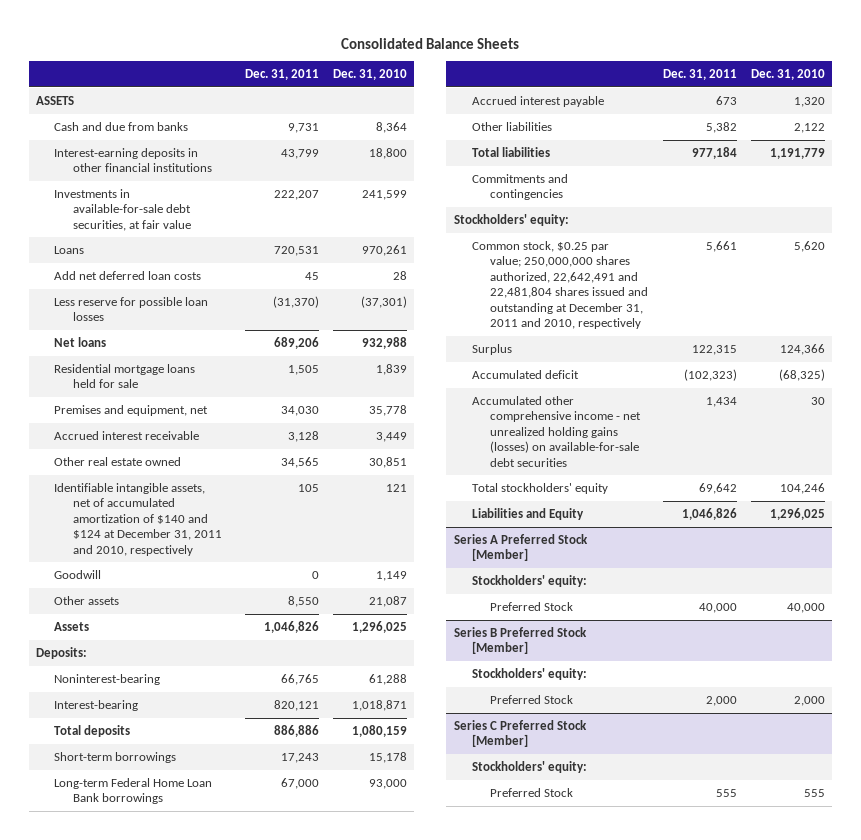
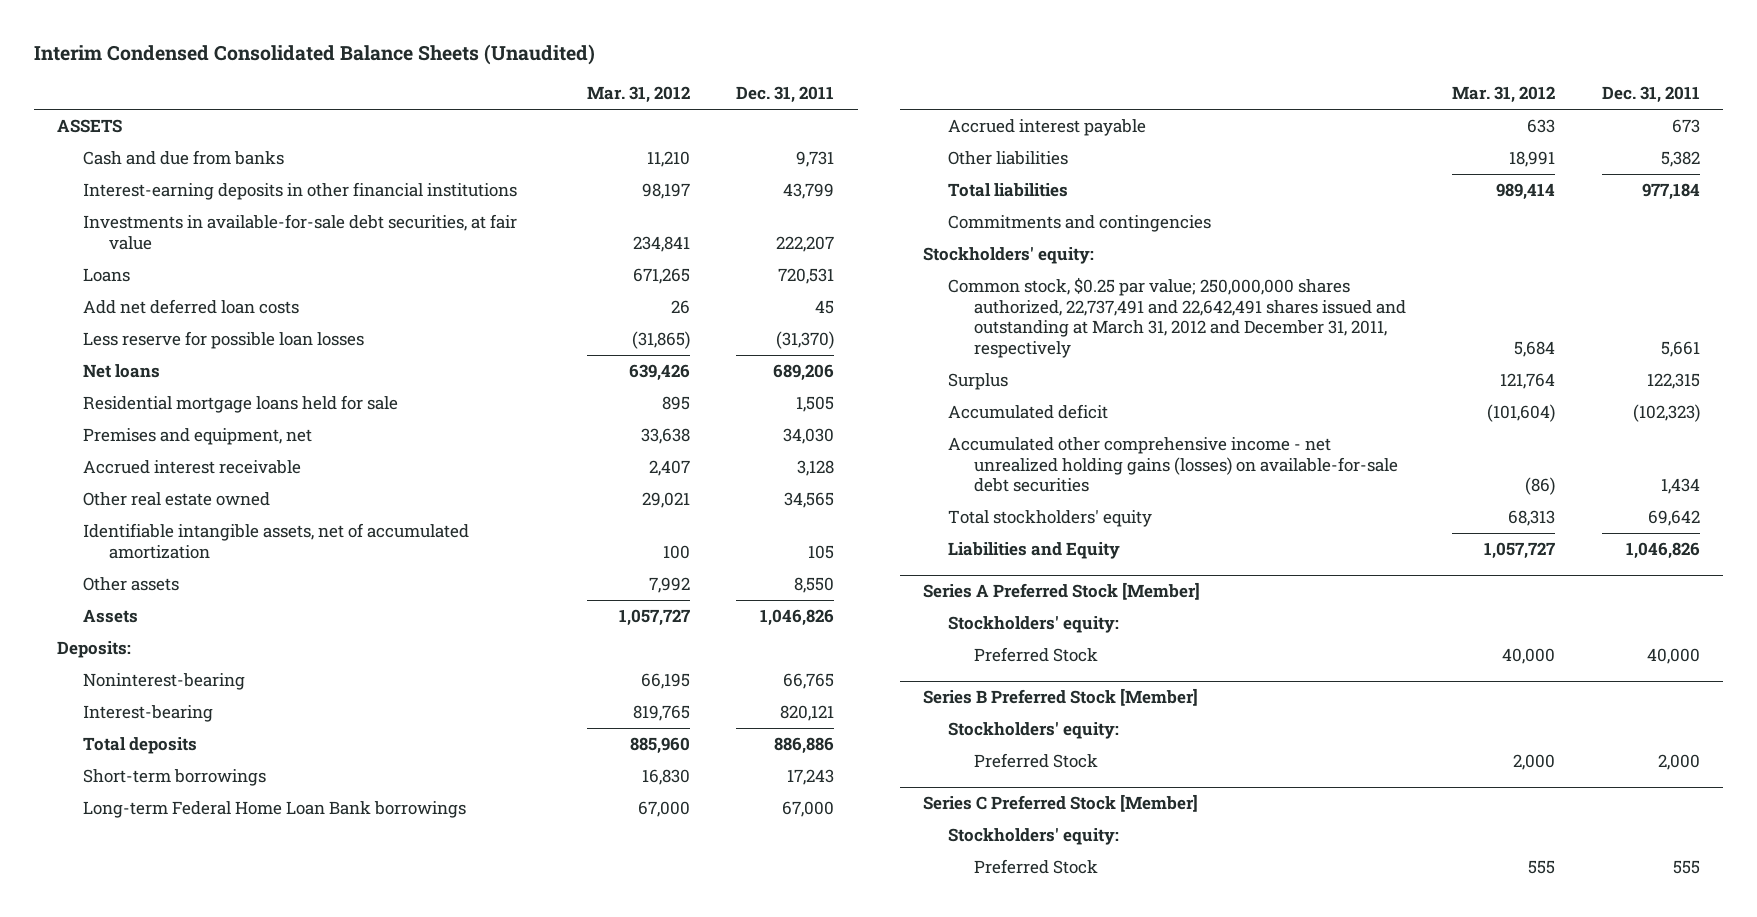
[341,37,520,49] Consolidated Balance Sheets -> [34,44,596,66] Interim Condensed Consolidated Balance Sheets (Unaudited)
[333,69,408,81] Dec. 31, 2010 -> none
none -> [586,86,690,104] Mar. 31, 2012
[54,569,102,579] Goodwill -> none
[54,482,222,556] Identifiable intangible assets, net of accumulated amortization of $140 and $124 at December 31, 2011 and 2010, respectively -> [82,523,469,559] Identifiable intangible assets, net of accumulated amortization
[471,240,649,330] Common stock, $0.25 par value; 250,000,000 shares authorized, 22,642,491 and 22,481,804 shares issued and outstanding at December 31, 2011 and 2010, respectively -> [948,277,1406,358] Common stock, $0.25 par value; 250,000,000 shares authorized, 22,737,491 and 22,642,491 shares issued and outstanding at March 31, 2012 and December 31, 2011, respectively

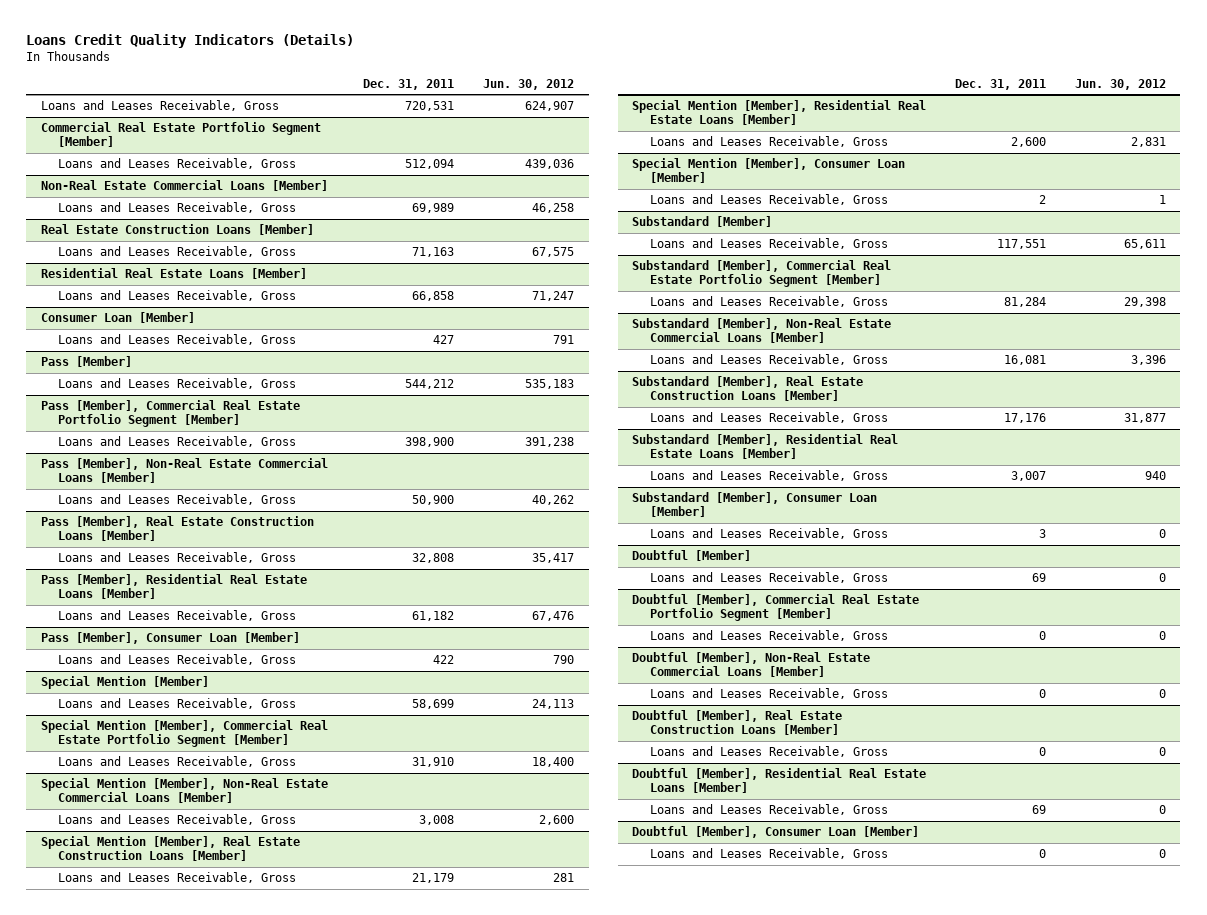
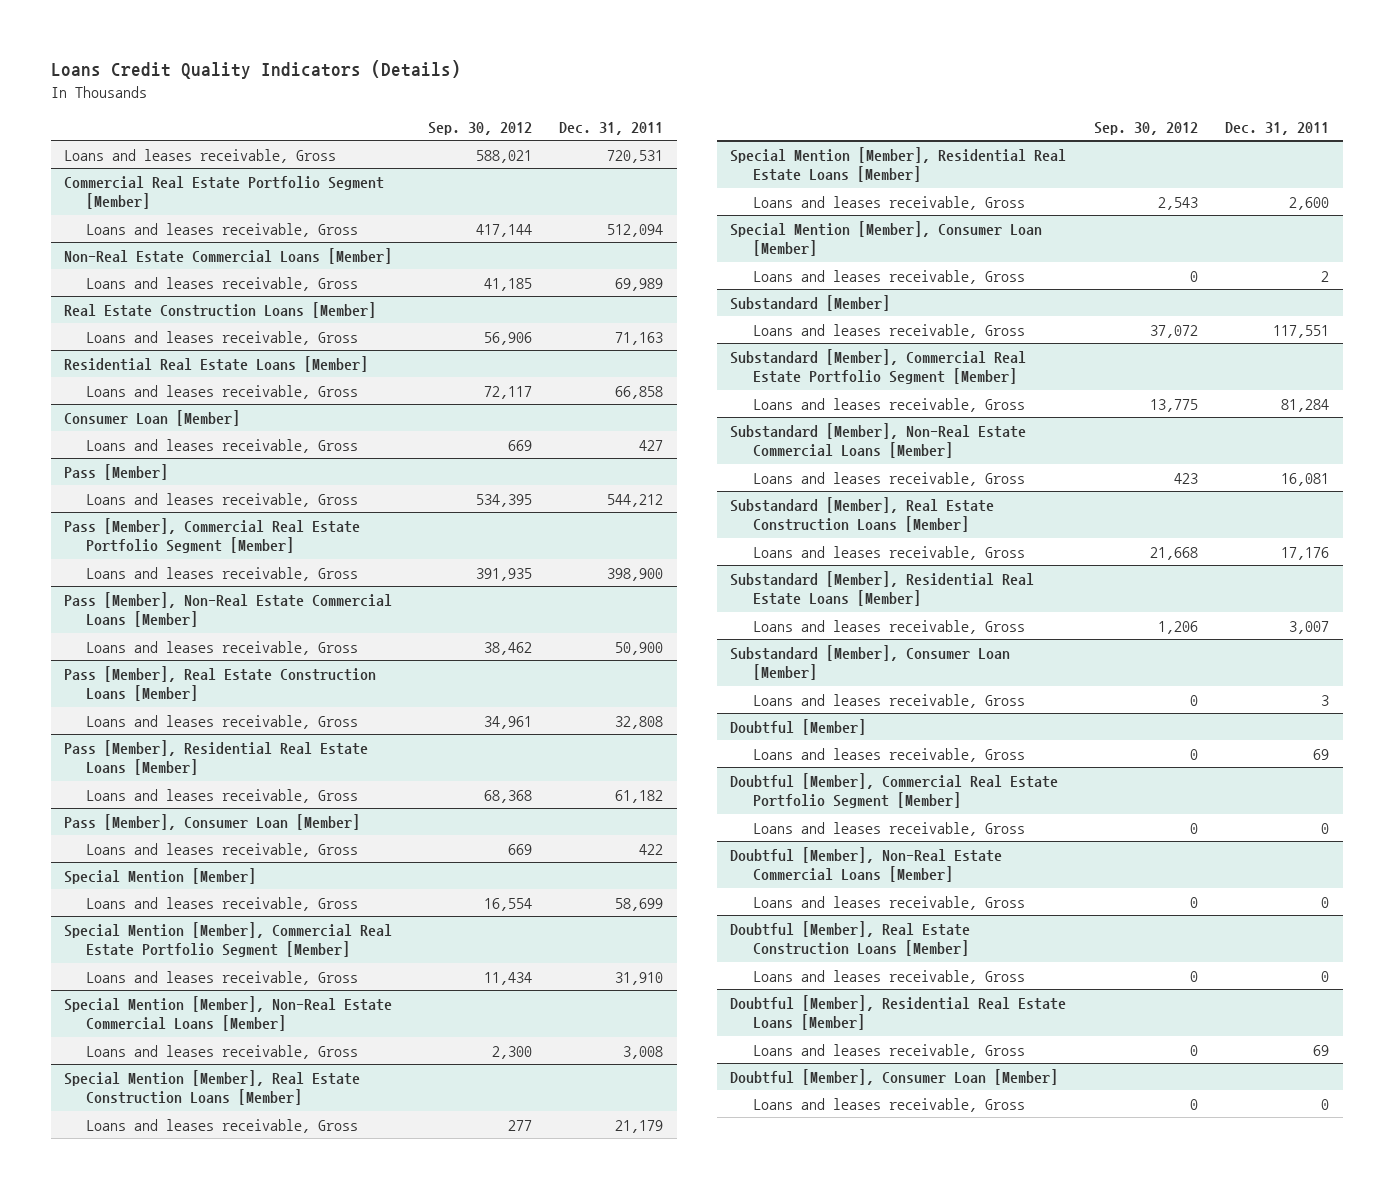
[483,78,575,90] Jun. 30, 2012 -> none
none -> [427,121,532,135] Sep. 30, 2012
[40,100,279,112] Loans and Leases Receivable, Gross -> [64,148,337,163] Loans and leases receivable, Gross
[57,158,296,170] Loans and Leases Receivable, Gross -> [86,222,359,237] Loans and leases receivable, Gross
[57,202,296,214] Loans and Leases Receivable, Gross -> [86,276,359,291] Loans and leases receivable, Gross
[57,246,296,258] Loans and Leases Receivable, Gross -> [86,330,359,345] Loans and leases receivable, Gross
[57,290,296,302] Loans and Leases Receivable, Gross -> [86,384,359,399] Loans and leases receivable, Gross
[57,334,296,346] Loans and Leases Receivable, Gross -> [86,438,359,453] Loans and leases receivable, Gross
[57,378,296,390] Loans and Leases Receivable, Gross -> [86,492,359,507] Loans and leases receivable, Gross
[57,436,296,448] Loans and Leases Receivable, Gross -> [86,566,359,581] Loans and leases receivable, Gross
[57,494,296,506] Loans and Leases Receivable, Gross -> [86,640,359,655] Loans and leases receivable, Gross
[57,552,296,564] Loans and Leases Receivable, Gross -> [86,714,359,729] Loans and leases receivable, Gross
[57,610,296,622] Loans and Leases Receivable, Gross -> [86,788,359,803] Loans and leases receivable, Gross
[57,654,296,666] Loans and Leases Receivable, Gross -> [86,842,359,857] Loans and leases receivable, Gross
[57,698,296,710] Loans and Leases Receivable, Gross -> [86,896,359,911] Loans and leases receivable, Gross
[57,756,296,768] Loans and Leases Receivable, Gross -> [86,970,359,985] Loans and leases receivable, Gross
[57,814,296,826] Loans and Leases Receivable, Gross -> [86,1044,359,1059] Loans and leases receivable, Gross
[57,872,296,884] Loans and Leases Receivable, Gross -> [86,1118,359,1133] Loans and leases receivable, Gross
[649,136,888,148] Loans and Leases Receivable, Gross -> [752,195,1025,210] Loans and leases receivable, Gross
[649,194,888,206] Loans and Leases Receivable, Gross -> [752,269,1025,284] Loans and leases receivable, Gross
[649,238,888,250] Loans and Leases Receivable, Gross -> [752,323,1025,338] Loans and leases receivable, Gross
[649,296,888,308] Loans and Leases Receivable, Gross -> [752,397,1025,412] Loans and leases receivable, Gross
[649,354,888,366] Loans and Leases Receivable, Gross -> [752,471,1025,486] Loans and leases receivable, Gross
[649,412,888,424] Loans and Leases Receivable, Gross -> [752,545,1025,560] Loans and leases receivable, Gross
[649,470,888,482] Loans and Leases Receivable, Gross -> [752,619,1025,634] Loans and leases receivable, Gross
[649,528,888,540] Loans and Leases Receivable, Gross -> [752,693,1025,708] Loans and leases receivable, Gross
[649,572,888,584] Loans and Leases Receivable, Gross -> [752,747,1025,762] Loans and leases receivable, Gross
[649,630,888,642] Loans and Leases Receivable, Gross -> [752,821,1025,836] Loans and leases receivable, Gross
[649,688,888,700] Loans and Leases Receivable, Gross -> [752,895,1025,910] Loans and leases receivable, Gross
[649,746,888,758] Loans and Leases Receivable, Gross -> [752,969,1025,984] Loans and leases receivable, Gross
[649,804,888,816] Loans and Leases Receivable, Gross -> [752,1043,1025,1058] Loans and leases receivable, Gross
[649,848,888,860] Loans and Leases Receivable, Gross -> [752,1097,1025,1112] Loans and leases receivable, Gross

